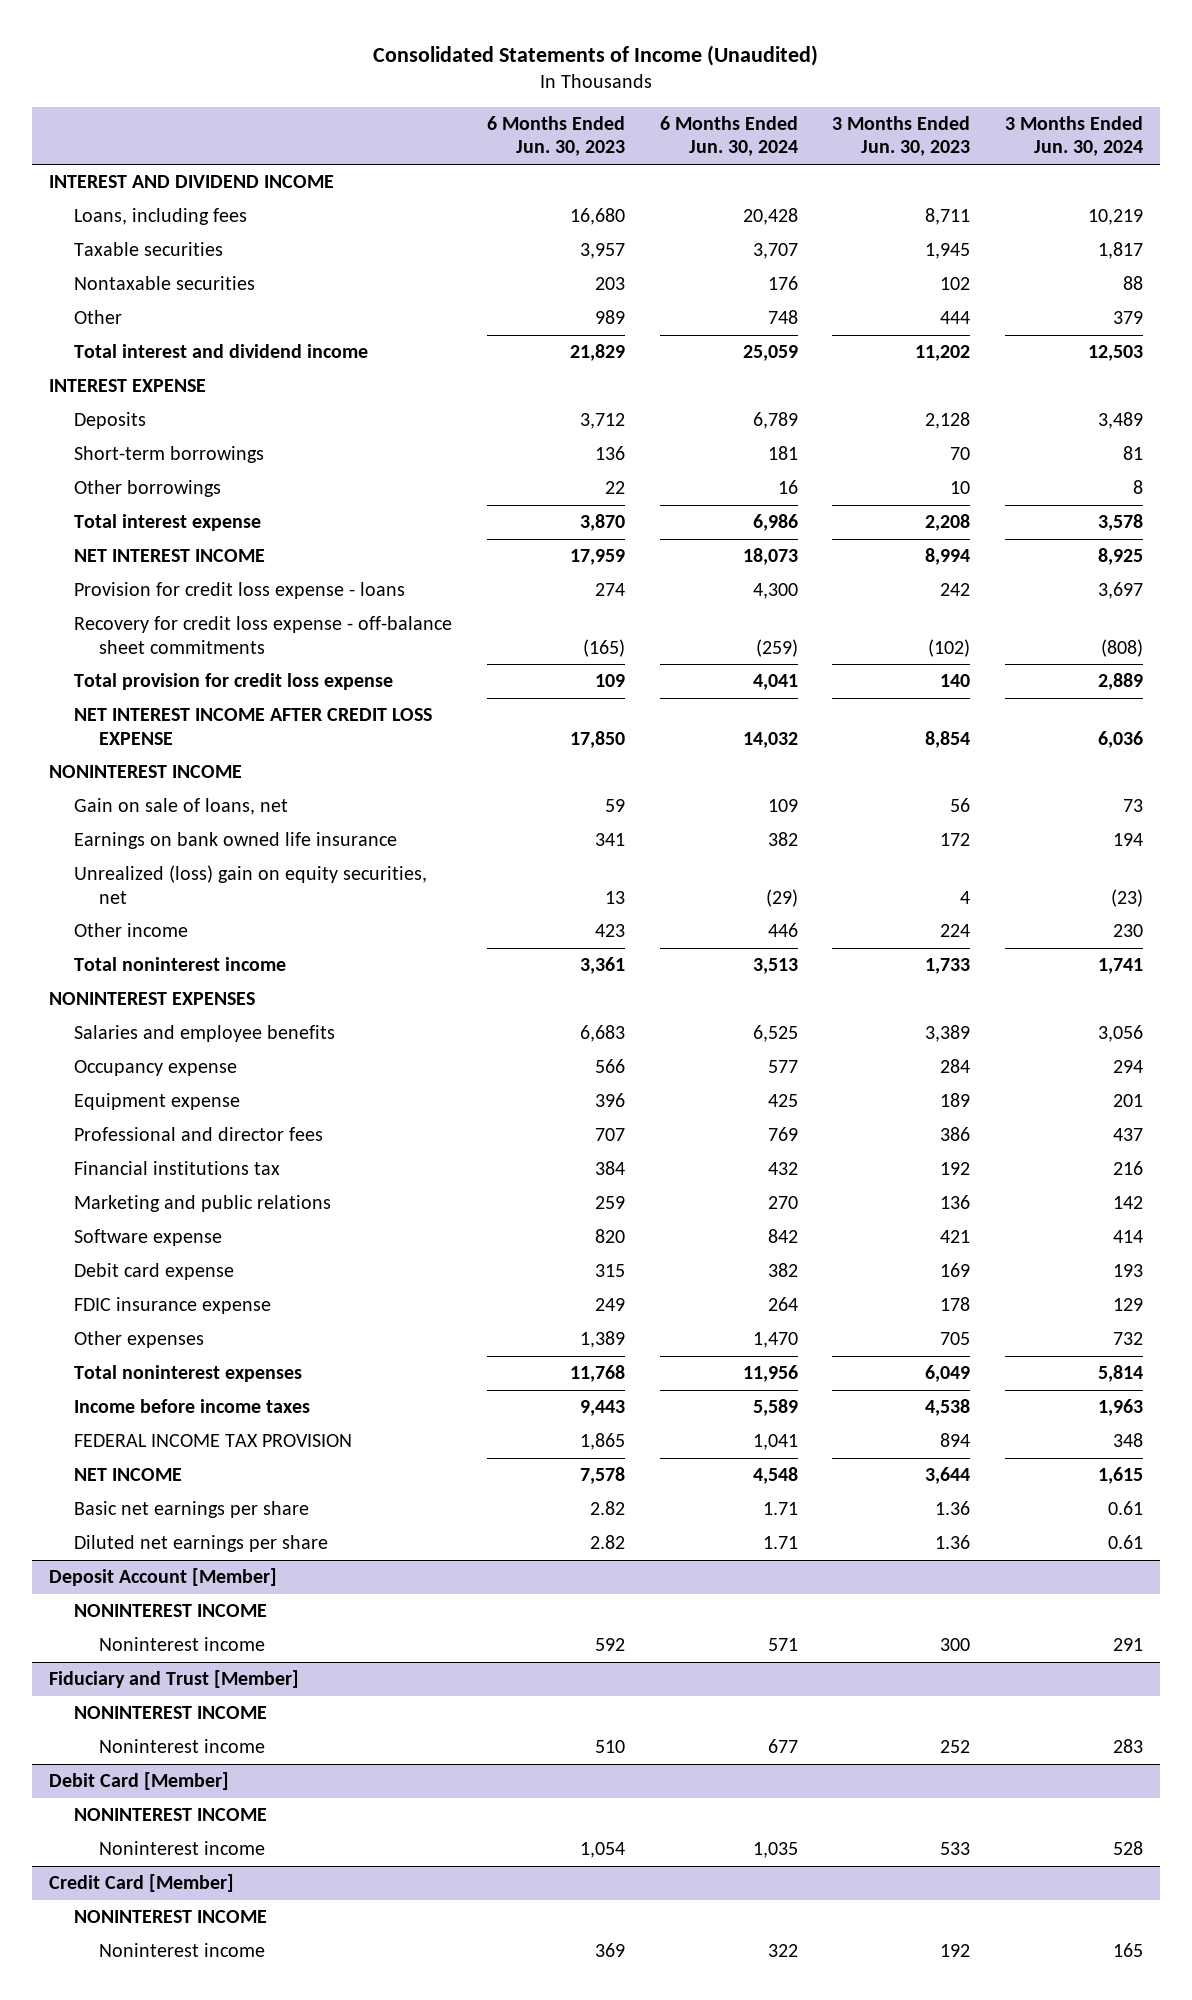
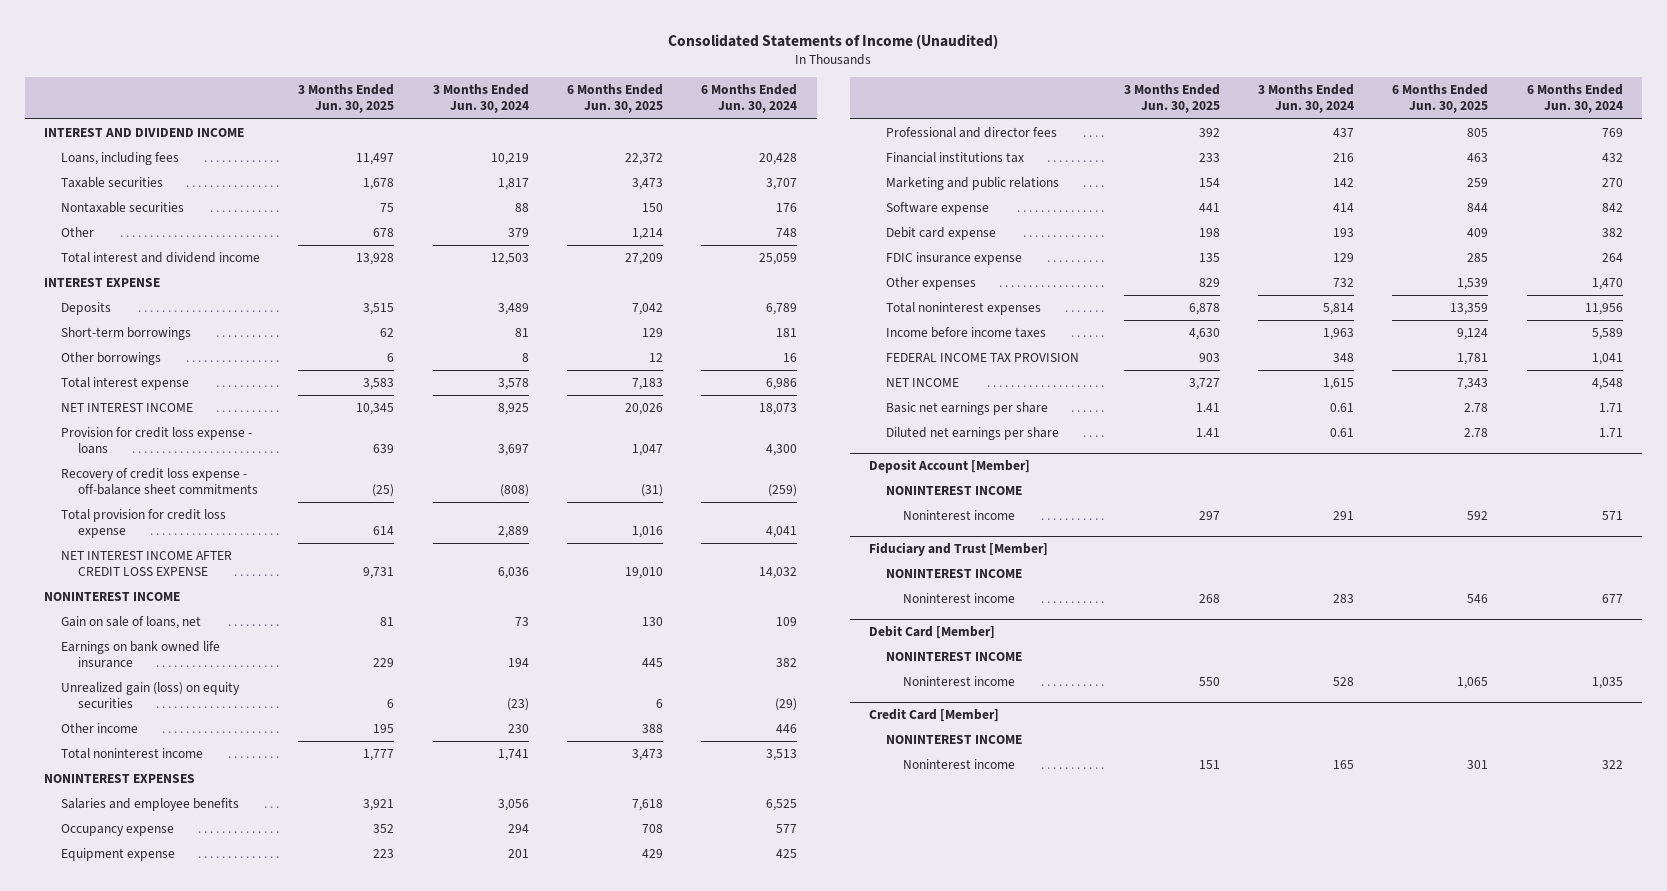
[486,116,625,157] 6 Months Ended Jun. 30, 2023 -> none
[832,116,971,157] 3 Months Ended Jun. 30, 2023 -> none
none -> [298,84,395,114] 3 Months Ended Jun. 30, 2025
none -> [567,84,664,114] 6 Months Ended Jun. 30, 2025
[74,616,453,654] Recovery for credit loss expense - off-balance sheet commitments -> [60,468,258,496] Recovery of credit loss expense - off-balance sheet commitments
[74,865,428,904] Unrealized (loss) gain on equity securities, net -> [60,682,240,709] Unrealized gain (loss) on equity securities

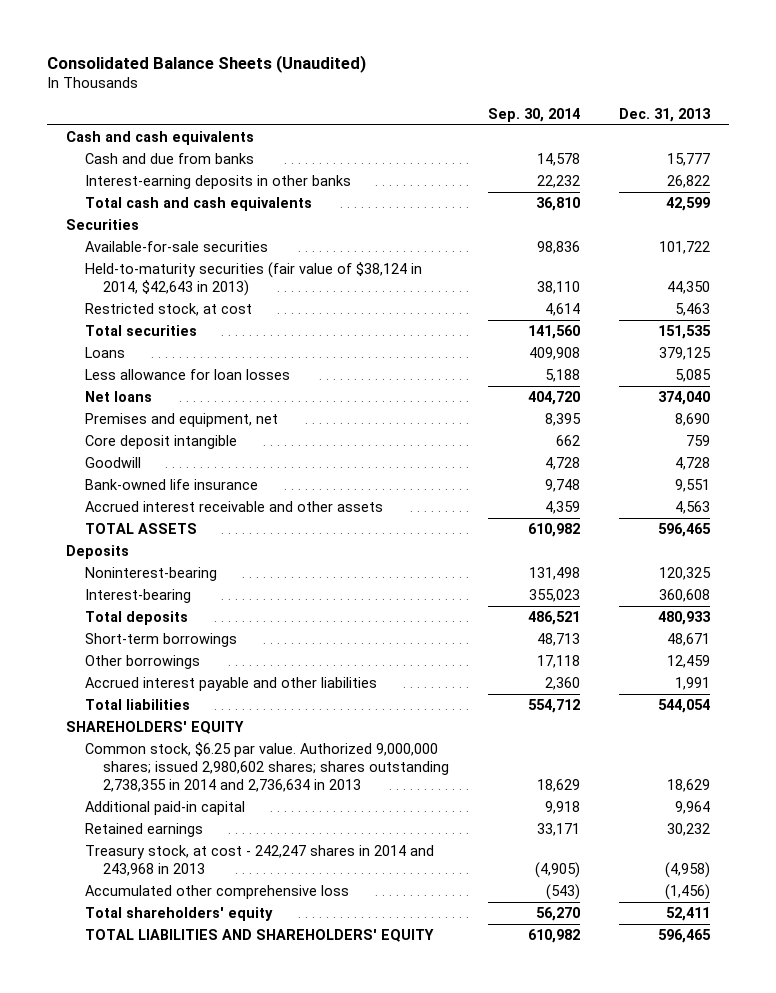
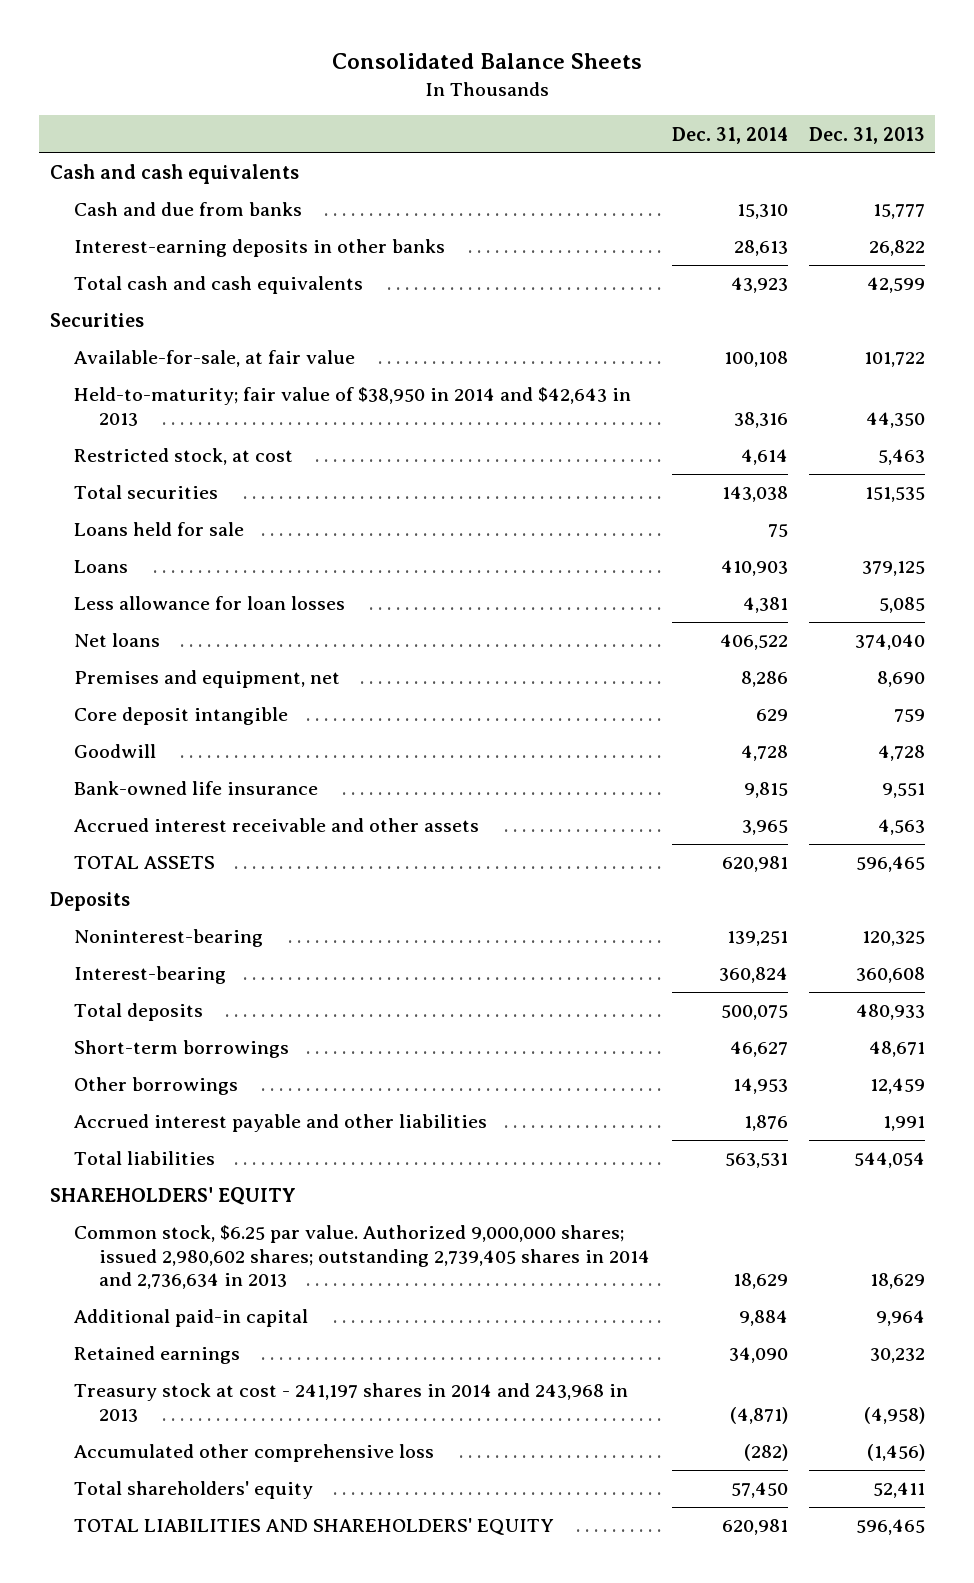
[46,54,366,73] Consolidated Balance Sheets (Unaudited) -> [332,53,643,70] Consolidated Balance Sheets
[488,107,581,122] Sep. 30, 2014 -> none
none -> [671,126,788,144] Dec. 31, 2014
[84,241,268,253] Available-for-sale securities -> [74,350,356,368] Available-for-sale, at fair value
[84,262,422,296] Held-to-maturity securities (fair value of $38,124 in 2014, $42,643 in 2013) -> [74,387,632,426] Held-to-maturity; fair value of $38,950 in 2014 and $42,643 in 2013
none -> [74,522,245,537] Loans held for sale
[84,742,450,792] Common stock, $6.25 par value. Authorized 9,000,000 shares; issued 2,980,602 shares; shares outstanding 2,738,355 in 2014 and 2,736,634 in 2013 -> [74,1225,651,1290] Common stock, $6.25 par value. Authorized 9,000,000 shares; issued 2,980,602 shares; outstanding 2,739,405 shares in 2014 and 2,736,634 in 2013
[84,845,434,876] Treasury stock, at cost - 242,247 shares in 2014 and 243,968 in 2013 -> [74,1383,629,1422] Treasury stock at cost - 241,197 shares in 2014 and 243,968 in 2013

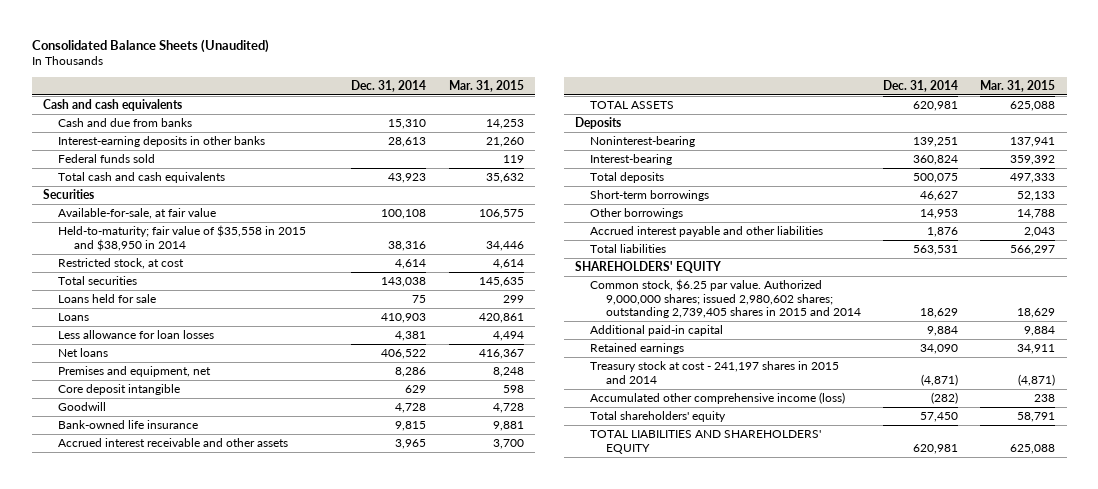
[332,53,643,70] Consolidated Balance Sheets -> [31,38,269,53] Consolidated Balance Sheets (Unaudited)
[808,126,925,144] Dec. 31, 2013 -> none
none -> [448,79,524,92] Mar. 31, 2015
none -> [58,154,156,164] Federal funds sold
[74,387,632,426] Held-to-maturity; fair value of $38,950 in 2014 and $42,643 in 2013 -> [58,225,307,251] Held-to-maturity; fair value of $35,558 in 2015 and $38,950 in 2014
[74,1225,651,1290] Common stock, $6.25 par value. Authorized 9,000,000 shares; issued 2,980,602 shares; outstanding 2,739,405 shares in 2014 and 2,736,634 in 2013 -> [590,279,861,318] Common stock, $6.25 par value. Authorized 9,000,000 shares; issued 2,980,602 shares; outstanding 2,739,405 shares in 2015 and 2014
[74,1383,629,1422] Treasury stock at cost - 241,197 shares in 2014 and 243,968 in 2013 -> [590,361,840,384] Treasury stock at cost - 241,197 shares in 2015 and 2014
[74,1444,435,1463] Accumulated other comprehensive loss -> [590,392,846,405] Accumulated other comprehensive income (loss)

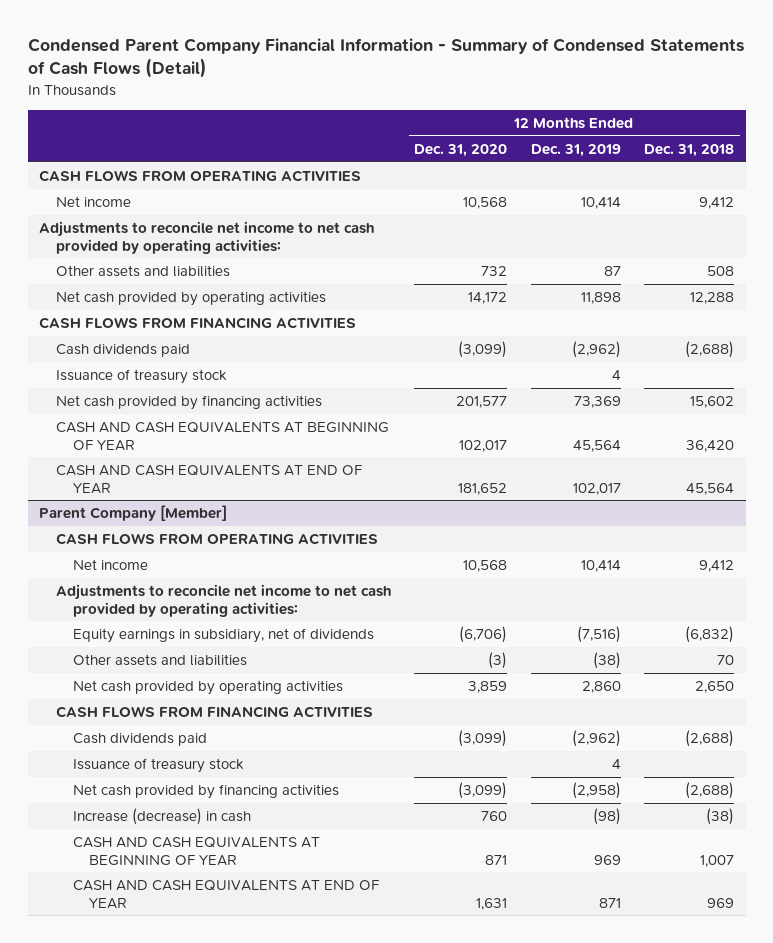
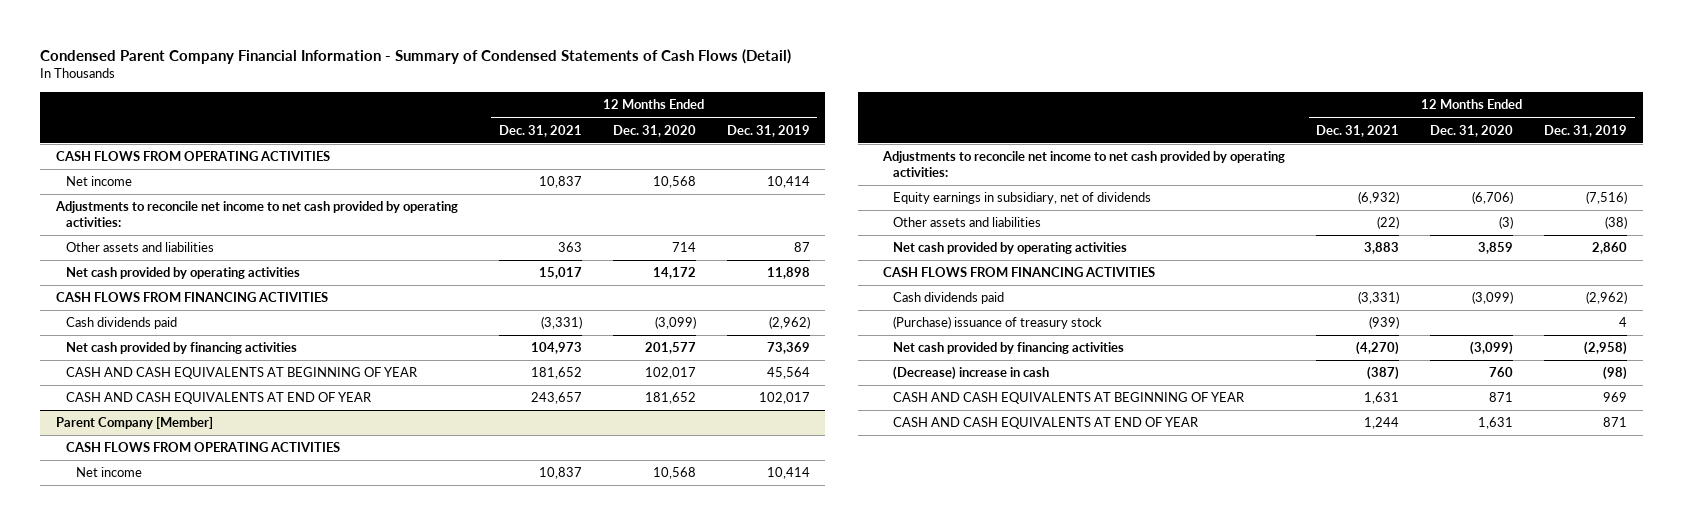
[644,143,735,157] Dec. 31, 2018 -> none
none -> [498,124,582,137] Dec. 31, 2021
[481,266,508,277] 732 -> [671,242,696,253] 714
[55,369,227,385] Issuance of treasury stock -> none
[72,758,244,774] Issuance of treasury stock -> [893,316,1103,330] (Purchase) issuance of treasury stock
[72,808,251,826] Increase (decrease) in cash -> [893,366,1050,381] (Decrease) increase in cash

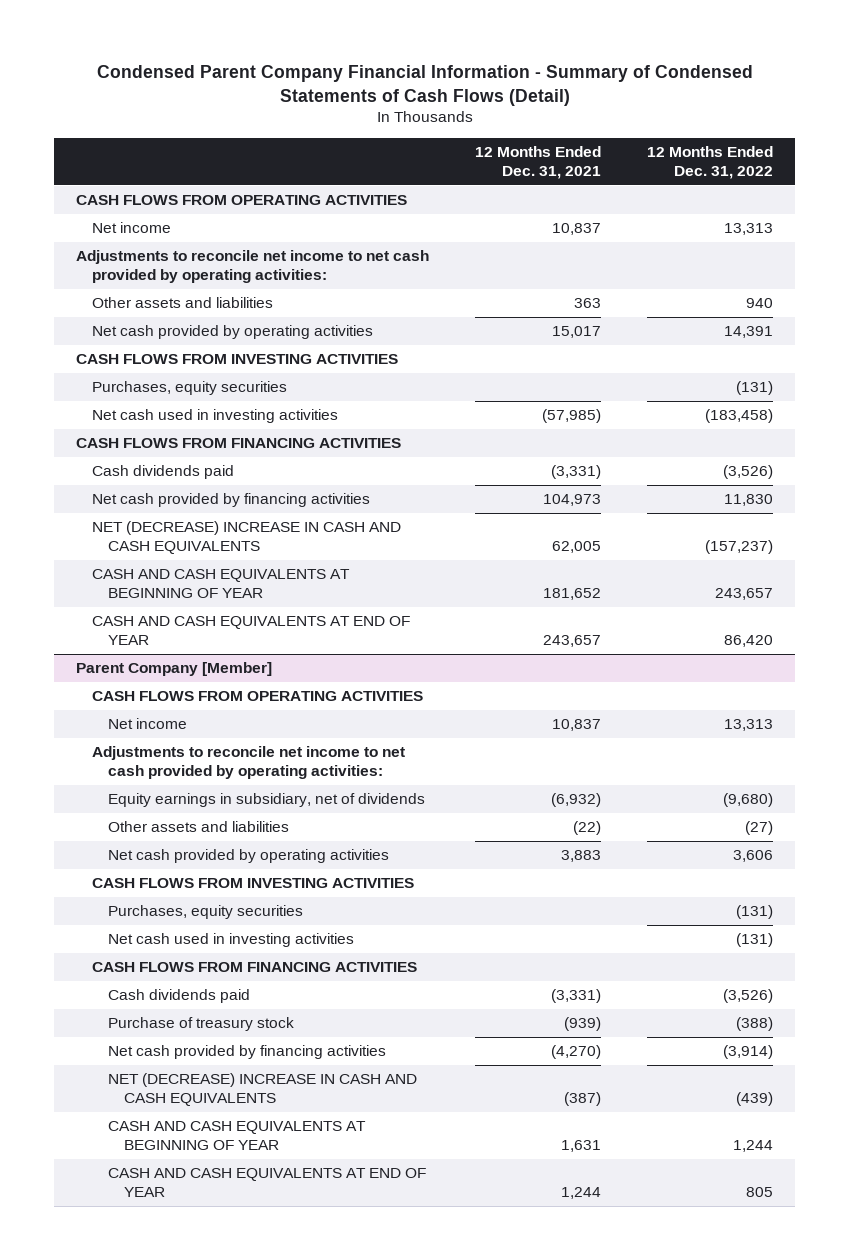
[612,124,696,137] Dec. 31, 2020 -> none
[726,124,810,137] Dec. 31, 2019 -> none
none -> [646,146,773,179] 12 Months Ended Dec. 31, 2022
none -> [76,354,399,365] CASH FLOWS FROM INVESTING ACTIVITIES
none -> [92,381,288,396] Purchases, equity securities
none -> [92,409,339,424] Net cash used in investing activities
none -> [92,521,402,555] NET (DECREASE) INCREASE IN CASH AND CASH EQUIVALENTS
none -> [92,878,415,889] CASH FLOWS FROM INVESTING ACTIVITIES
none -> [108,905,304,920] Purchases, equity securities
none -> [108,933,355,948] Net cash used in investing activities
[893,316,1103,330] (Purchase) issuance of treasury stock -> [108,1017,295,1032] Purchase of treasury stock
[893,366,1050,381] (Decrease) increase in cash -> [108,1073,418,1107] NET (DECREASE) INCREASE IN CASH AND CASH EQUIVALENTS

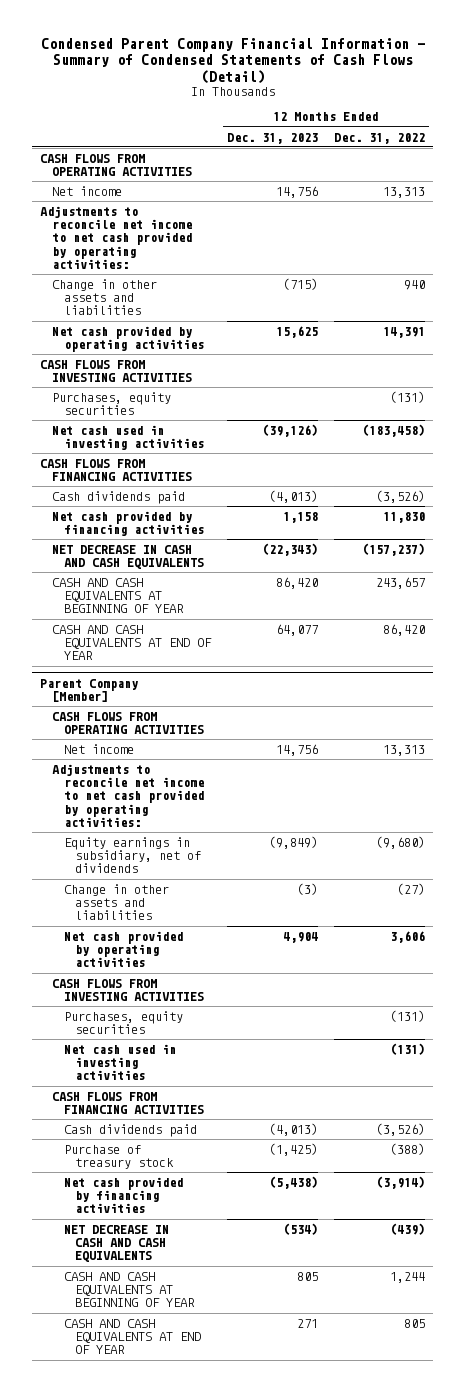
[475,146,602,179] 12 Months Ended Dec. 31, 2021 -> none
none -> [226,132,318,144] Dec. 31, 2023
[92,297,274,309] Other assets and liabilities -> [51,278,157,316] Change in other assets and liabilities
[92,521,402,555] NET (DECREASE) INCREASE IN CASH AND CASH EQUIVALENTS -> [51,544,204,570] NET DECREASE IN CASH AND CASH EQUIVALENTS
[108,821,290,833] Other assets and liabilities -> [63,883,169,921] Change in other assets and liabilities
[108,1073,418,1107] NET (DECREASE) INCREASE IN CASH AND CASH EQUIVALENTS -> [63,1224,169,1263] NET DECREASE IN CASH AND CASH EQUIVALENTS

